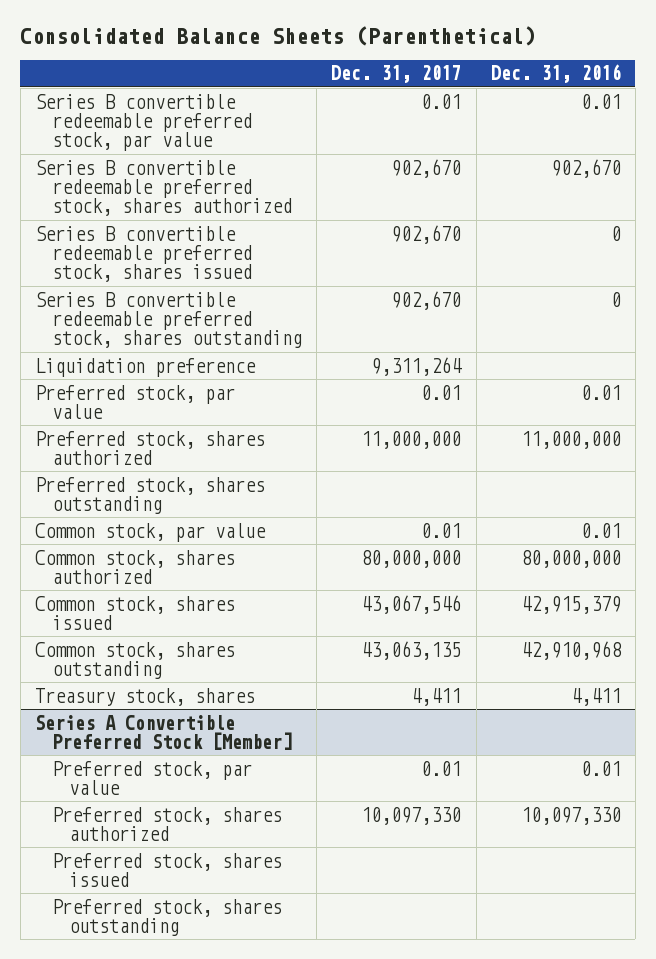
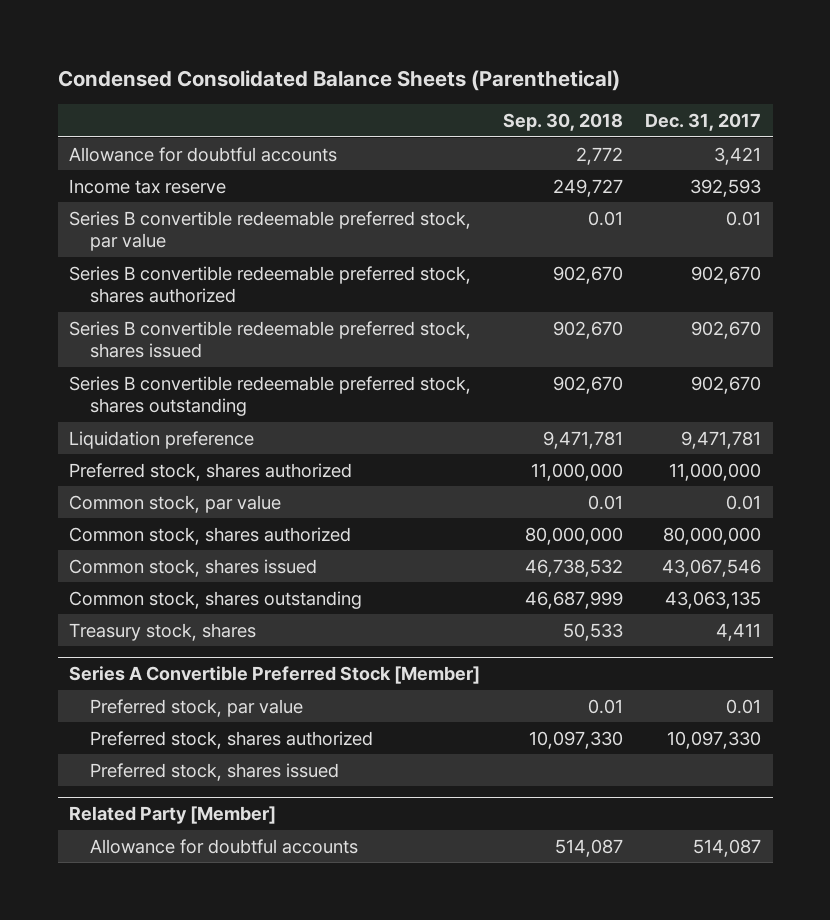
[20,26,537,47] Consolidated Balance Sheets (Parenthetical) -> [57,70,620,92] Condensed Consolidated Balance Sheets (Parenthetical)
[490,64,621,84] Dec. 31, 2016 -> none
none -> [502,113,623,132] Sep. 30, 2018
none -> [68,146,337,162] Allowance for doubtful accounts
none -> [68,178,226,194] Income tax reserve
[34,384,235,419] Preferred stock, par value -> none
[371,356,463,376] 9,311,264 -> [681,430,762,449] 9,471,781
[34,476,265,514] Preferred stock, shares outstanding -> none
[52,898,283,936] Preferred stock, shares outstanding -> none
none -> [68,806,276,825] Related Party [Member]
none -> [90,838,359,854] Allowance for doubtful accounts

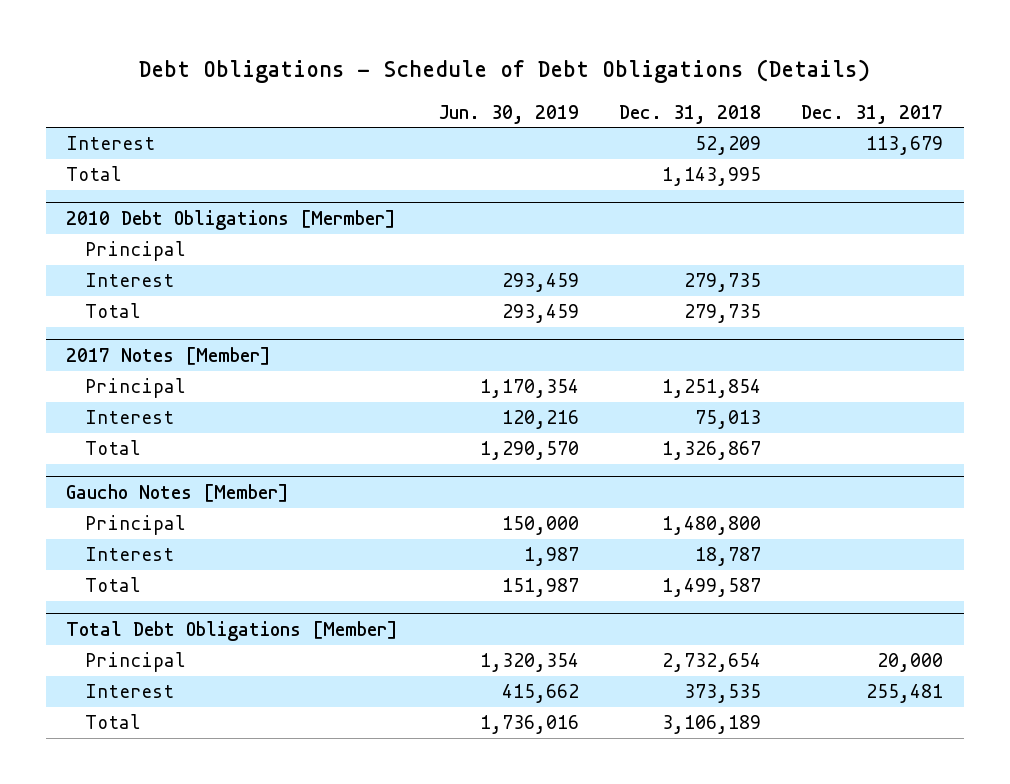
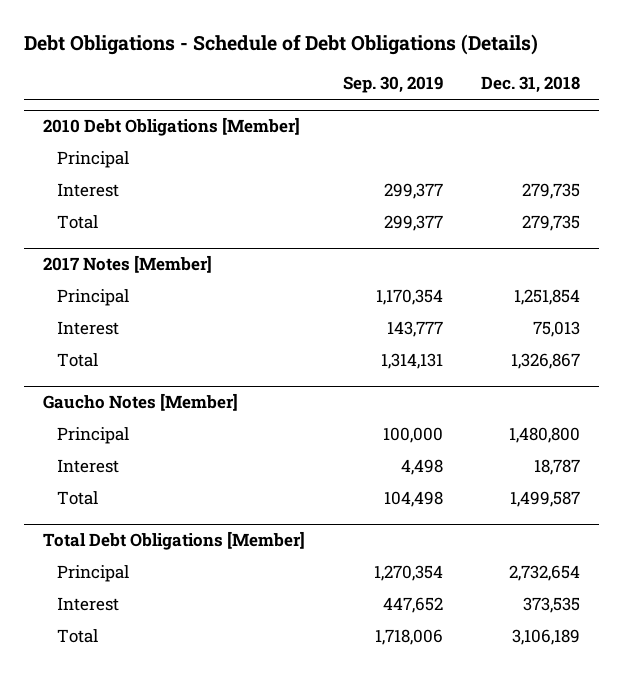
[438,104,579,124] Jun. 30, 2019 -> none
[801,104,944,124] Dec. 31, 2017 -> none
none -> [343,76,444,94] Sep. 30, 2019
[66,136,156,151] Interest -> none
[66,166,123,182] Total -> none
[66,209,397,230] 2010 Debt Obligations [Mermber] -> [43,117,301,137] 2010 Debt Obligations [Member]

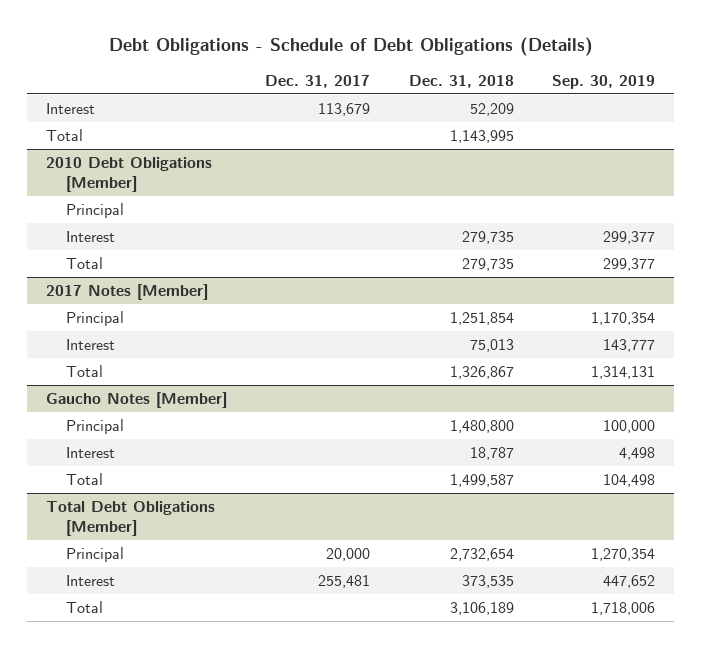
none -> [265,74,371,88] Dec. 31, 2017
none -> [45,102,95,114] Interest
none -> [45,128,83,141] Total

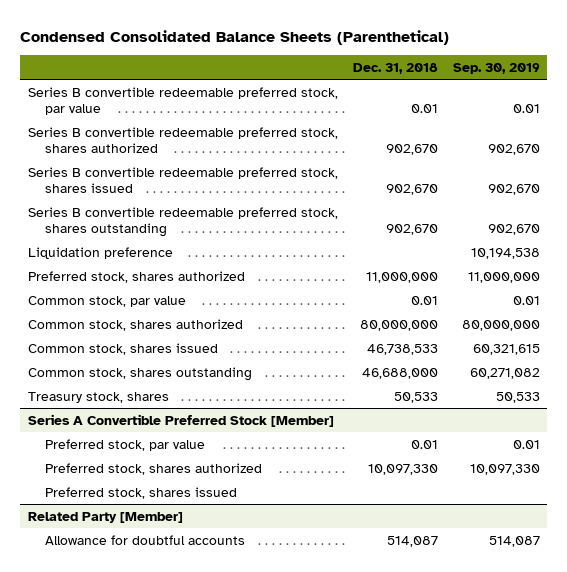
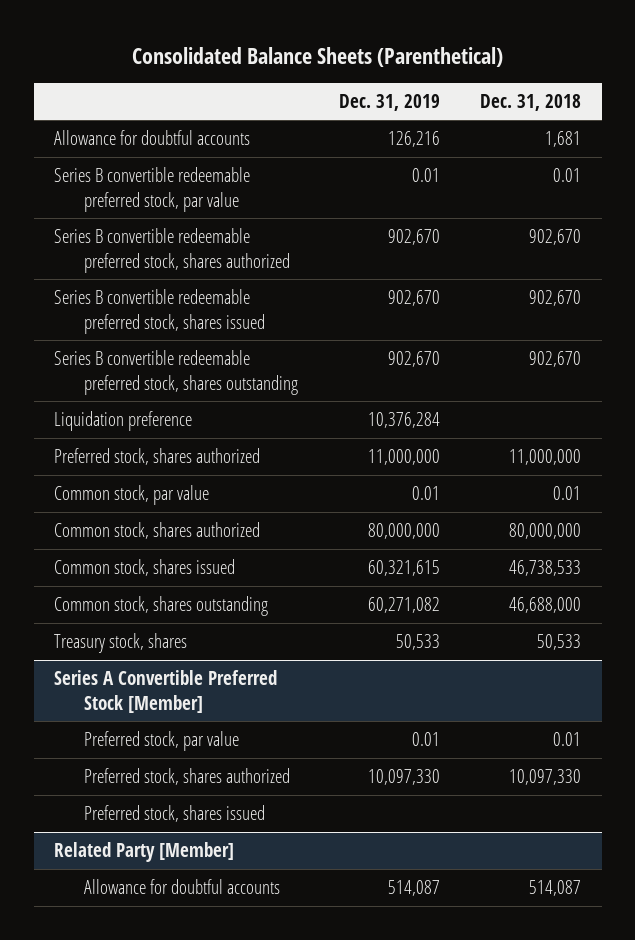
[20,29,450,45] Condensed Consolidated Balance Sheets (Parenthetical) -> [131,46,503,67] Consolidated Balance Sheets (Parenthetical)
[452,63,540,75] Sep. 30, 2019 -> none
none -> [338,93,440,111] Dec. 31, 2019
none -> [54,130,251,146] Allowance for doubtful accounts

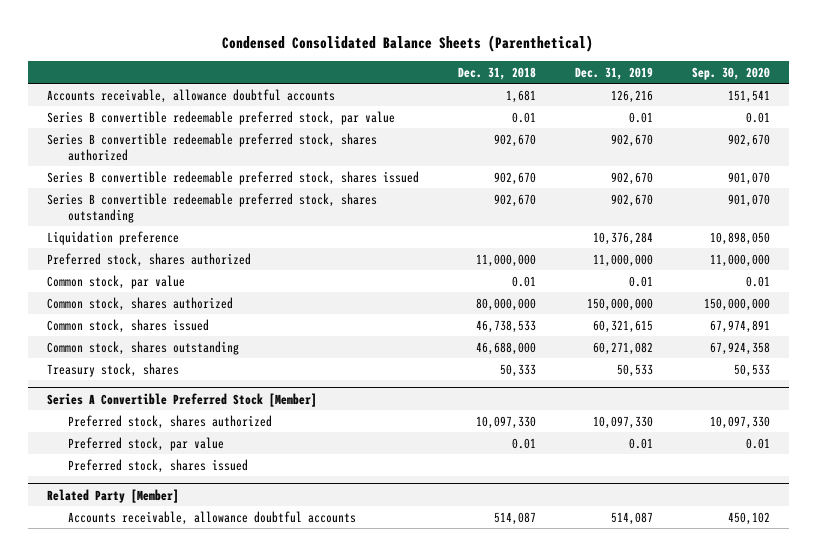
[131,46,503,67] Consolidated Balance Sheets (Parenthetical) -> [222,35,594,53] Condensed Consolidated Balance Sheets (Parenthetical)
none -> [691,66,770,80] Sep. 30, 2020
[54,130,251,146] Allowance for doubtful accounts -> [47,88,336,103] Accounts receivable, allowance doubtful accounts
[367,523,440,540] 80,000,000 -> [586,297,653,311] 150,000,000
[537,634,582,651] 50,533 -> [500,363,537,377] 50,333
[84,731,240,752] Preferred stock, par value -> [68,436,225,451] Preferred stock, par value
[84,879,281,895] Allowance for doubtful accounts -> [68,510,357,525] Accounts receivable, allowance doubtful accounts

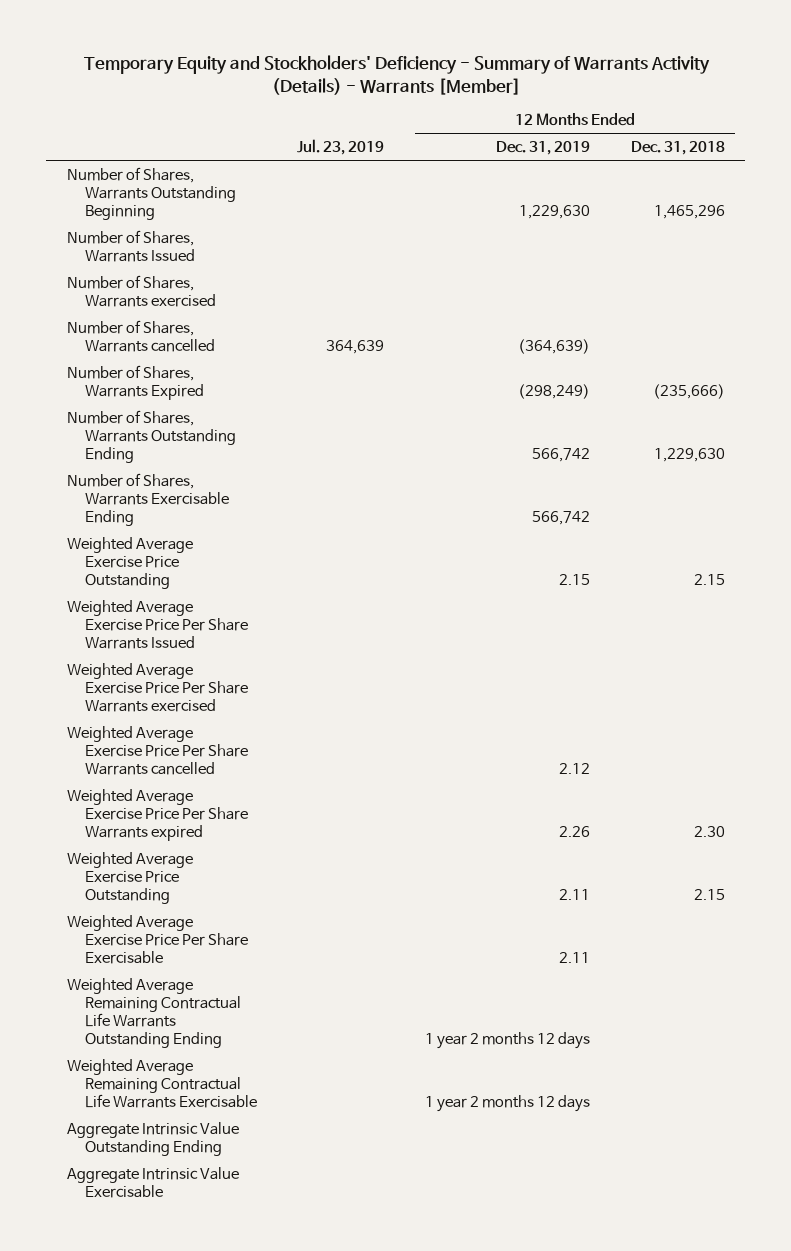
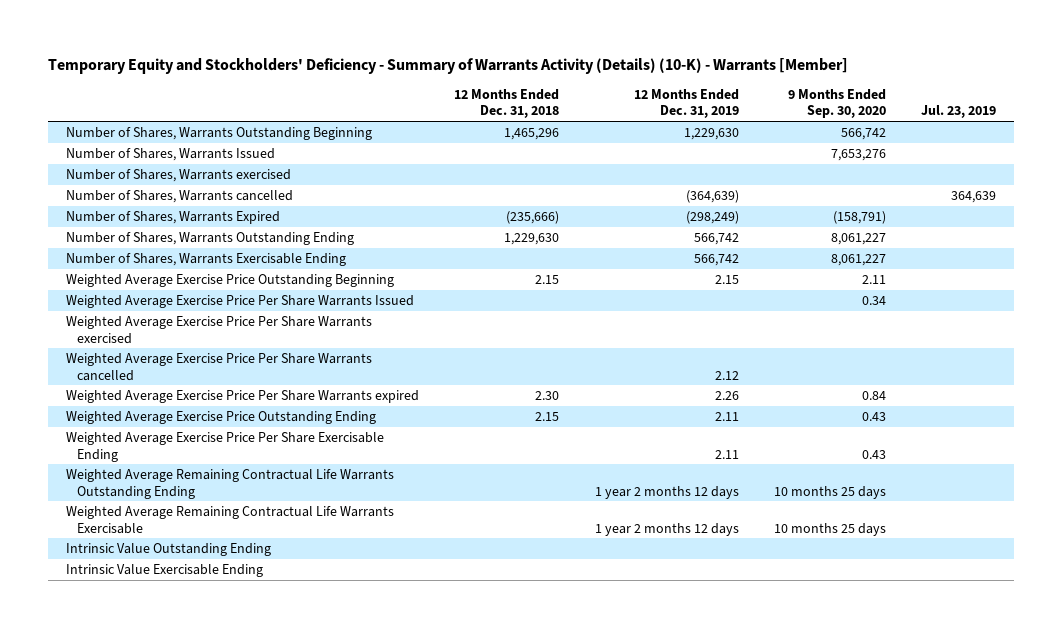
[83,55,710,95] Temporary Equity and Stockholders' Deficiency - Summary of Warrants Activity (Details) - Warrants [Member] -> [48,57,849,74] Temporary Equity and Stockholders' Deficiency - Summary of Warrants Activity (Details) (10-K) - Warrants [Member]
none -> [787,88,886,119] 9 Months Ended Sep. 30, 2020
[66,536,193,589] Weighted Average Exercise Price Outstanding -> [66,273,395,287] Weighted Average Exercise Price Outstanding Beginning
[66,851,193,904] Weighted Average Exercise Price Outstanding -> [66,410,377,424] Weighted Average Exercise Price Outstanding Ending
[66,914,248,964] Weighted Average Exercise Price Per Share Exercisable -> [66,431,385,462] Weighted Average Exercise Price Per Share Exercisable Ending
[66,1121,239,1156] Aggregate Intrinsic Value Outstanding Ending -> [66,542,272,556] Intrinsic Value Outstanding Ending
[66,1166,239,1198] Aggregate Intrinsic Value Exercisable -> [66,563,264,577] Intrinsic Value Exercisable Ending

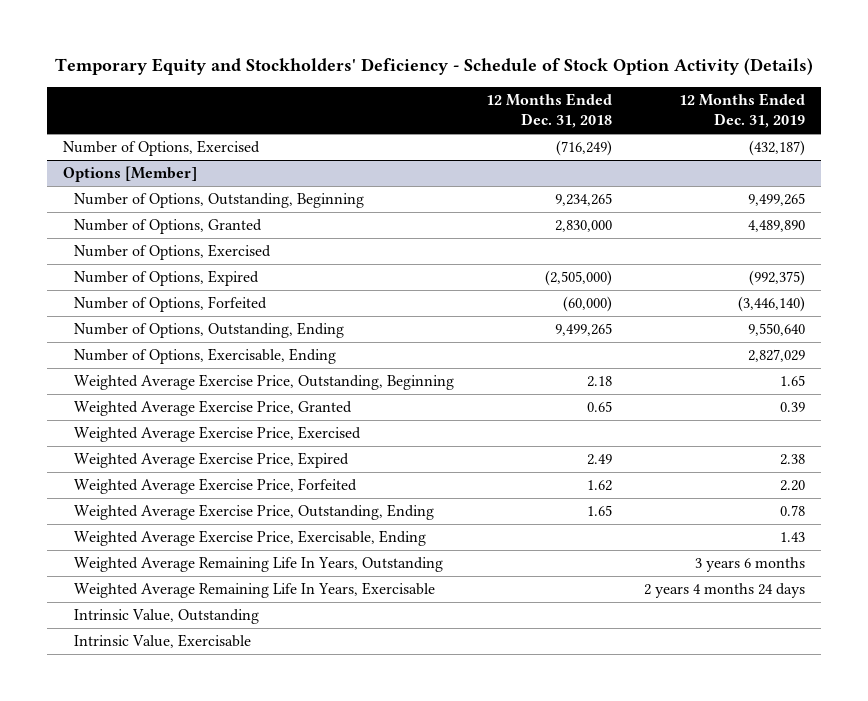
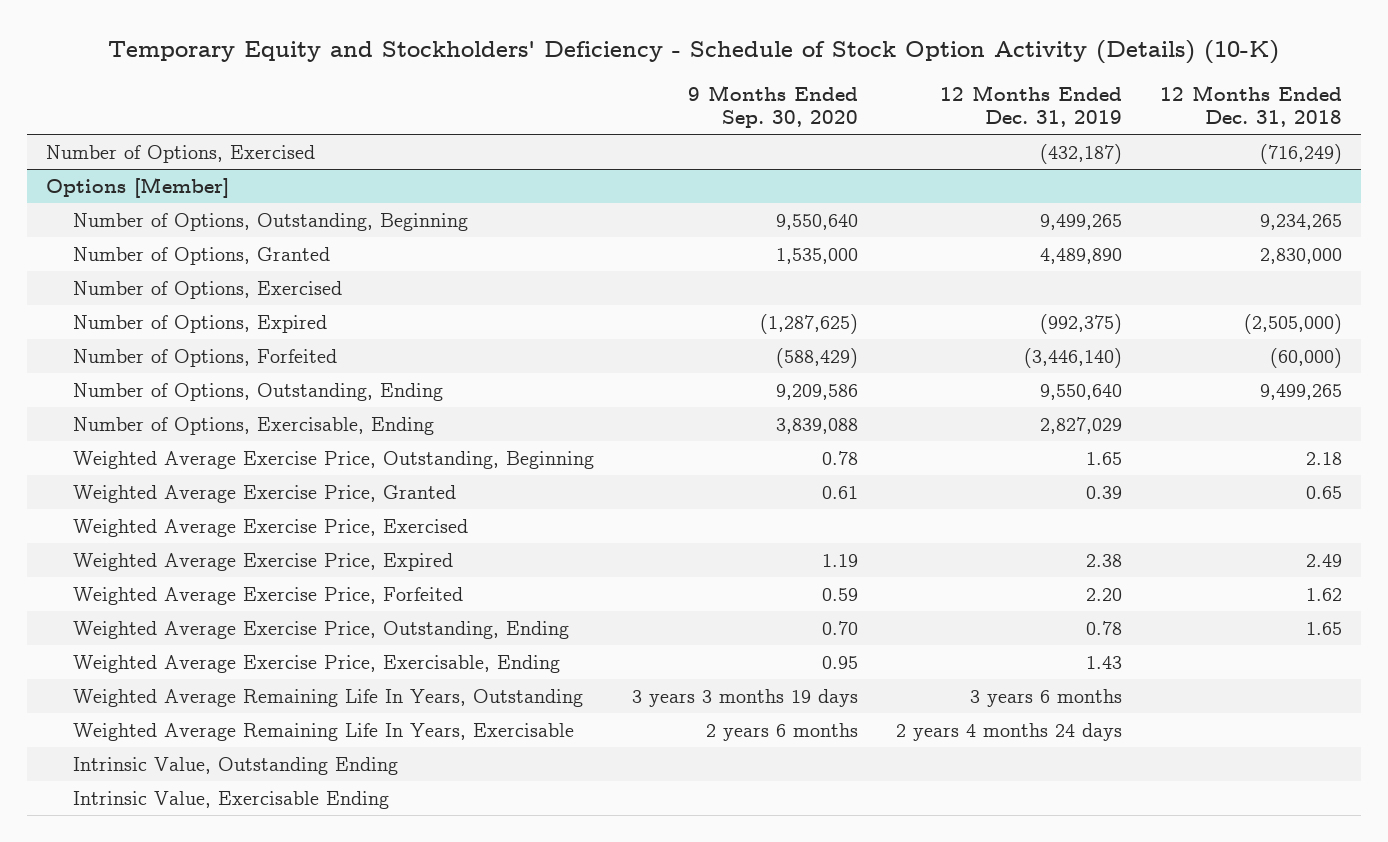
[54,58,813,76] Temporary Equity and Stockholders' Deficiency - Schedule of Stock Option Activity (Details) -> [108,40,1280,65] Temporary Equity and Stockholders' Deficiency - Schedule of Stock Option Activity (Details) (10-K)
none -> [688,84,859,128] 9 Months Ended Sep. 30, 2020
[73,609,259,625] Intrinsic Value, Outstanding -> [73,756,399,775] Intrinsic Value, Outstanding Ending
[73,634,251,649] Intrinsic Value, Exercisable -> [73,790,390,809] Intrinsic Value, Exercisable Ending

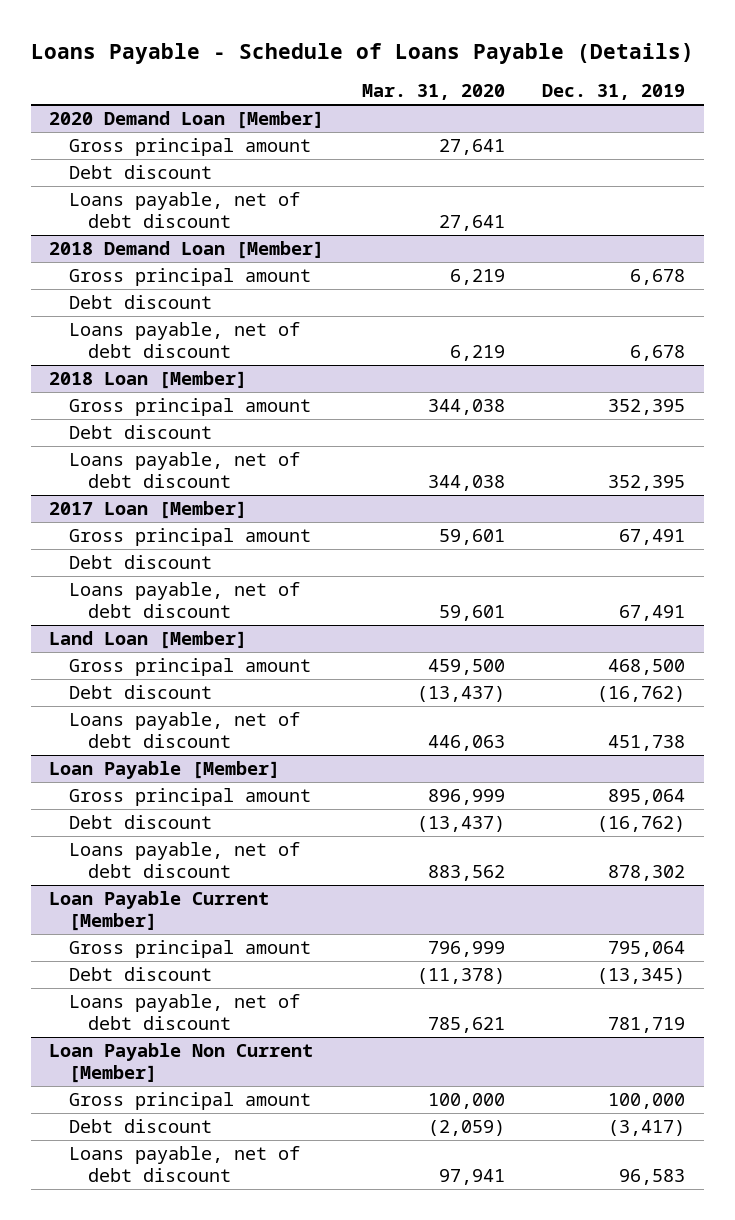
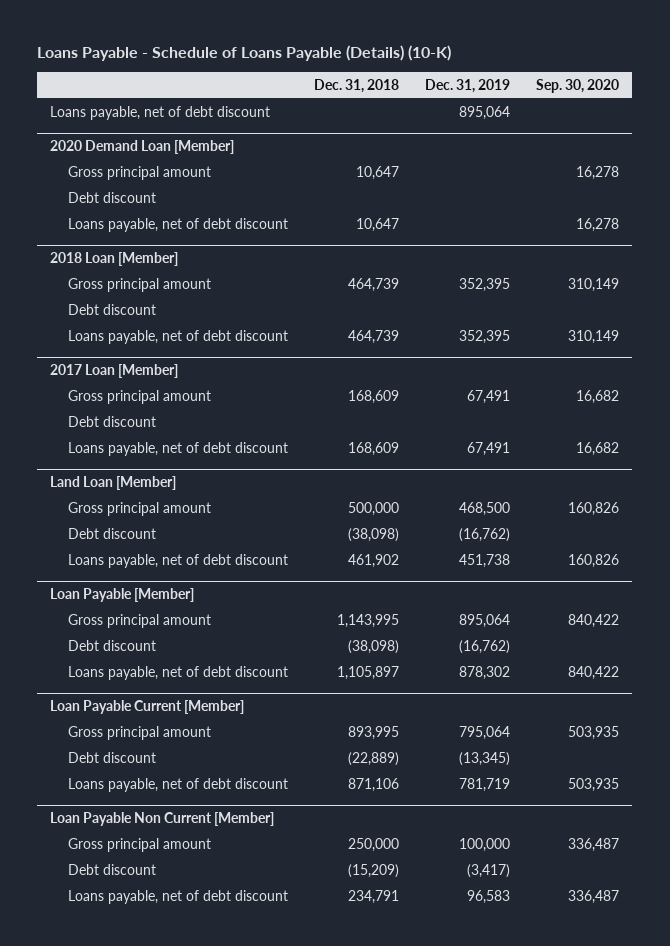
[30,43,694,65] Loans Payable - Schedule of Loans Payable (Details) -> [37,45,452,62] Loans Payable - Schedule of Loans Payable (Details) (10-K)
[361,84,505,101] Mar. 31, 2020 -> none
none -> [314,78,400,93] Dec. 31, 2018
none -> [536,78,620,93] Sep. 30, 2020
none -> [50,105,271,120] Loans payable, net of debt discount
[49,241,325,260] 2018 Demand Loan [Member] -> none
[68,268,311,287] Gross principal amount -> none
[68,295,212,310] Debt discount -> none
[68,322,300,359] Loans payable, net of debt discount -> none

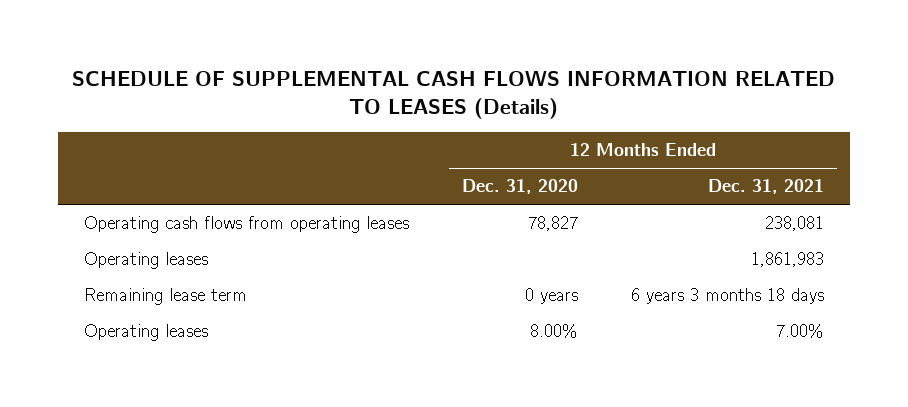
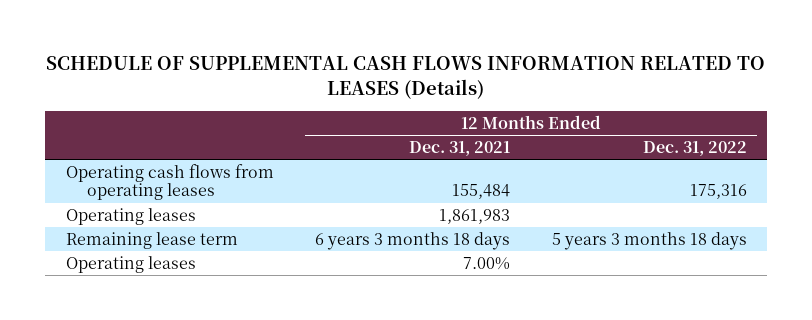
[461,179,578,195] Dec. 31, 2020 -> none
none -> [642,141,747,157] Dec. 31, 2022
[764,216,824,232] 238,081 -> [452,184,511,200] 155,484

